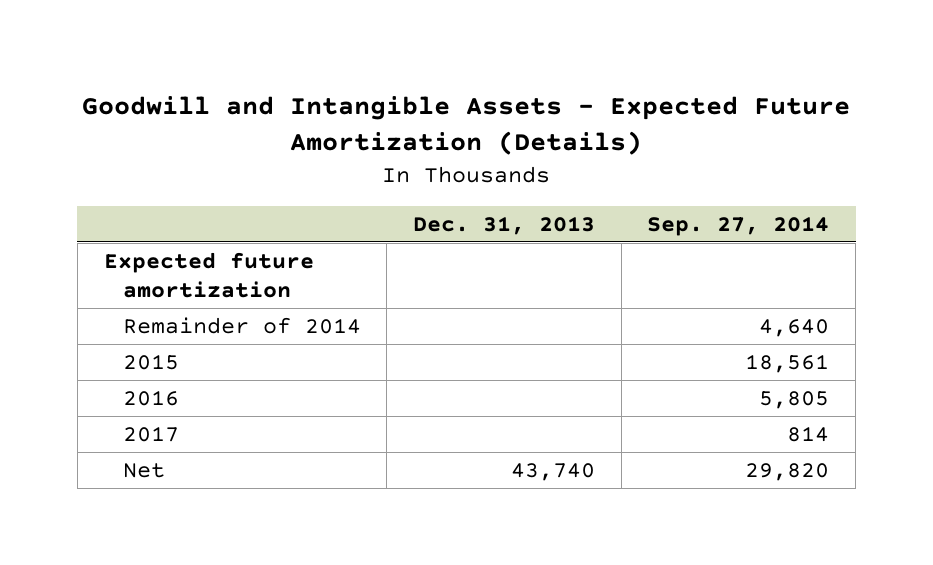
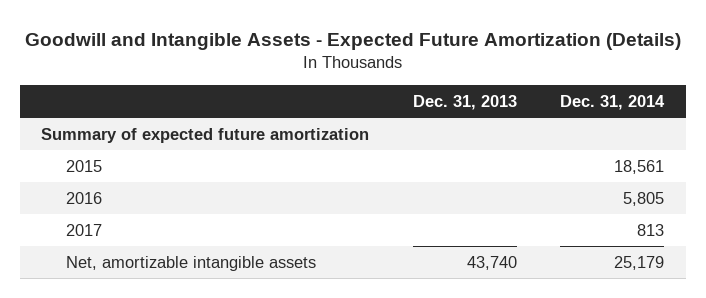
[647,215,830,236] Sep. 27, 2014 -> none
none -> [560,94,666,110] Dec. 31, 2014
[122,316,361,334] Remainder of 2014 -> none
[103,251,314,298] Expected future amortization -> [41,127,370,143] Summary of expected future amortization
[122,462,165,478] Net -> [66,255,317,271] Net, amortizable intangible assets

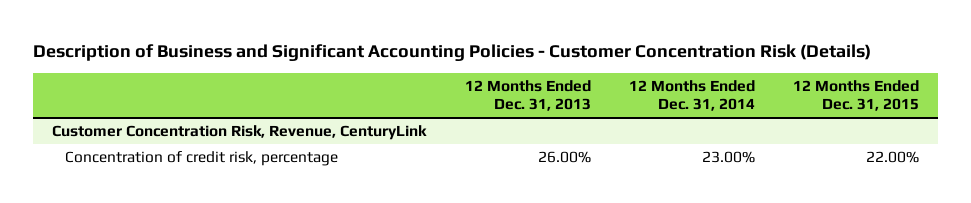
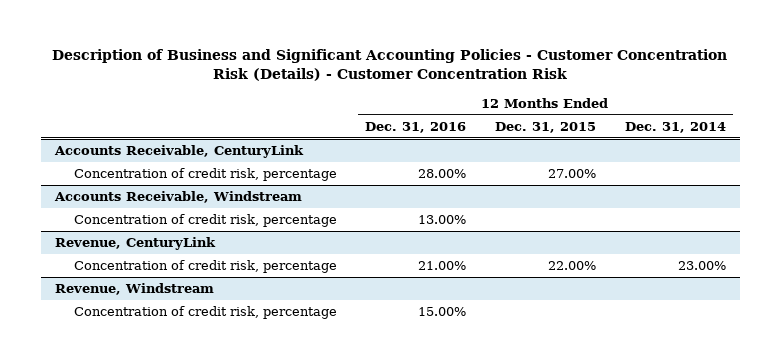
[33,44,872,62] Description of Business and Significant Accounting Policies - Customer Concentration Risk (Details) -> [52,48,728,82] Description of Business and Significant Accounting Policies - Customer Concentration Risk (Details) - Customer Concentration Risk
[464,79,591,112] 12 Months Ended Dec. 31, 2013 -> none
none -> [365,121,467,133] Dec. 31, 2016
none -> [54,145,305,159] Accounts Receivable, CenturyLink
none -> [73,168,337,182] Concentration of credit risk, percentage
none -> [54,191,303,204] Accounts Receivable, Windstream
none -> [73,214,337,228] Concentration of credit risk, percentage
[52,124,428,140] Customer Concentration Risk, Revenue, CenturyLink -> [55,237,217,251] Revenue, CenturyLink
none -> [55,283,215,296] Revenue, Windstream
none -> [73,306,337,320] Concentration of credit risk, percentage

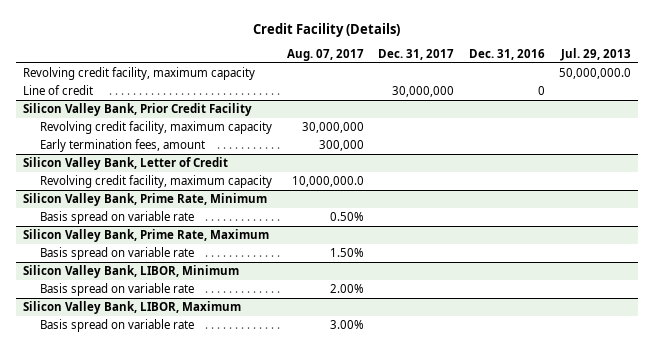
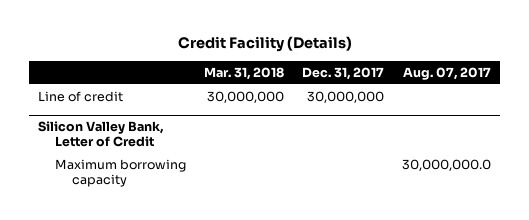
[468,48,545,60] Dec. 31, 2016 -> none
[560,47,632,61] Jul. 29, 2013 -> none
none -> [204,66,285,80] Mar. 31, 2018
[23,66,256,80] Revolving credit facility, maximum capacity -> none
[23,102,253,116] Silicon Valley Bank, Prior Credit Facility -> none
[40,120,273,134] Revolving credit facility, maximum capacity -> none
[40,138,206,152] Early termination fees, amount -> none
[23,192,268,206] Silicon Valley Bank, Prime Rate, Minimum -> none
[40,210,195,224] Basis spread on variable rate -> none
[23,228,270,242] Silicon Valley Bank, Prime Rate, Maximum -> none
[40,246,195,260] Basis spread on variable rate -> none
[23,264,240,278] Silicon Valley Bank, LIBOR, Minimum -> none
[40,282,195,296] Basis spread on variable rate -> none
[23,300,242,314] Silicon Valley Bank, LIBOR, Maximum -> none
[40,318,195,332] Basis spread on variable rate -> none
[40,174,273,188] Revolving credit facility, maximum capacity -> [55,159,187,187] Maximum borrowing capacity
[291,175,364,187] 10,000,000.0 -> [402,159,492,172] 30,000,000.0

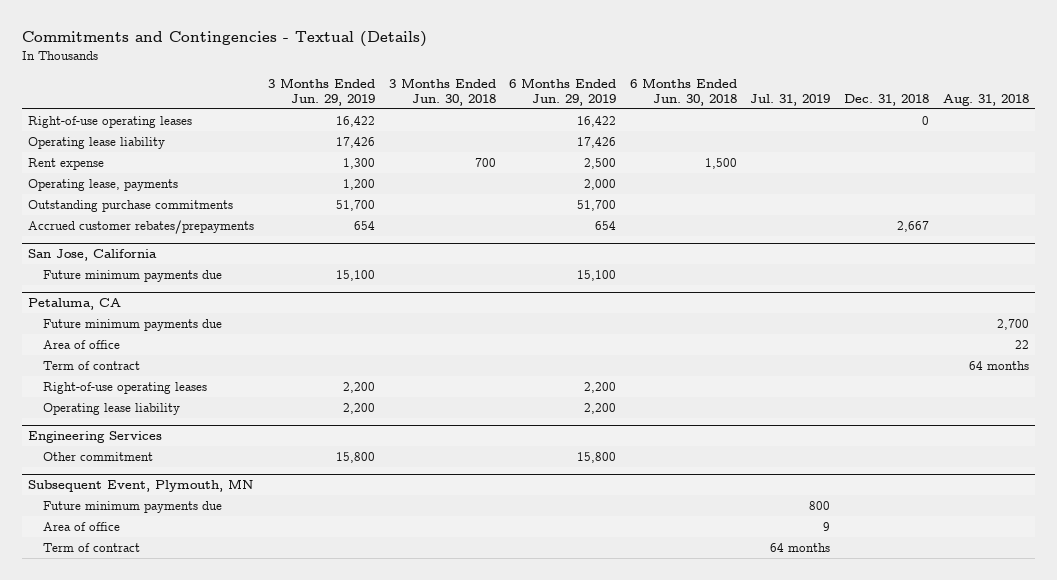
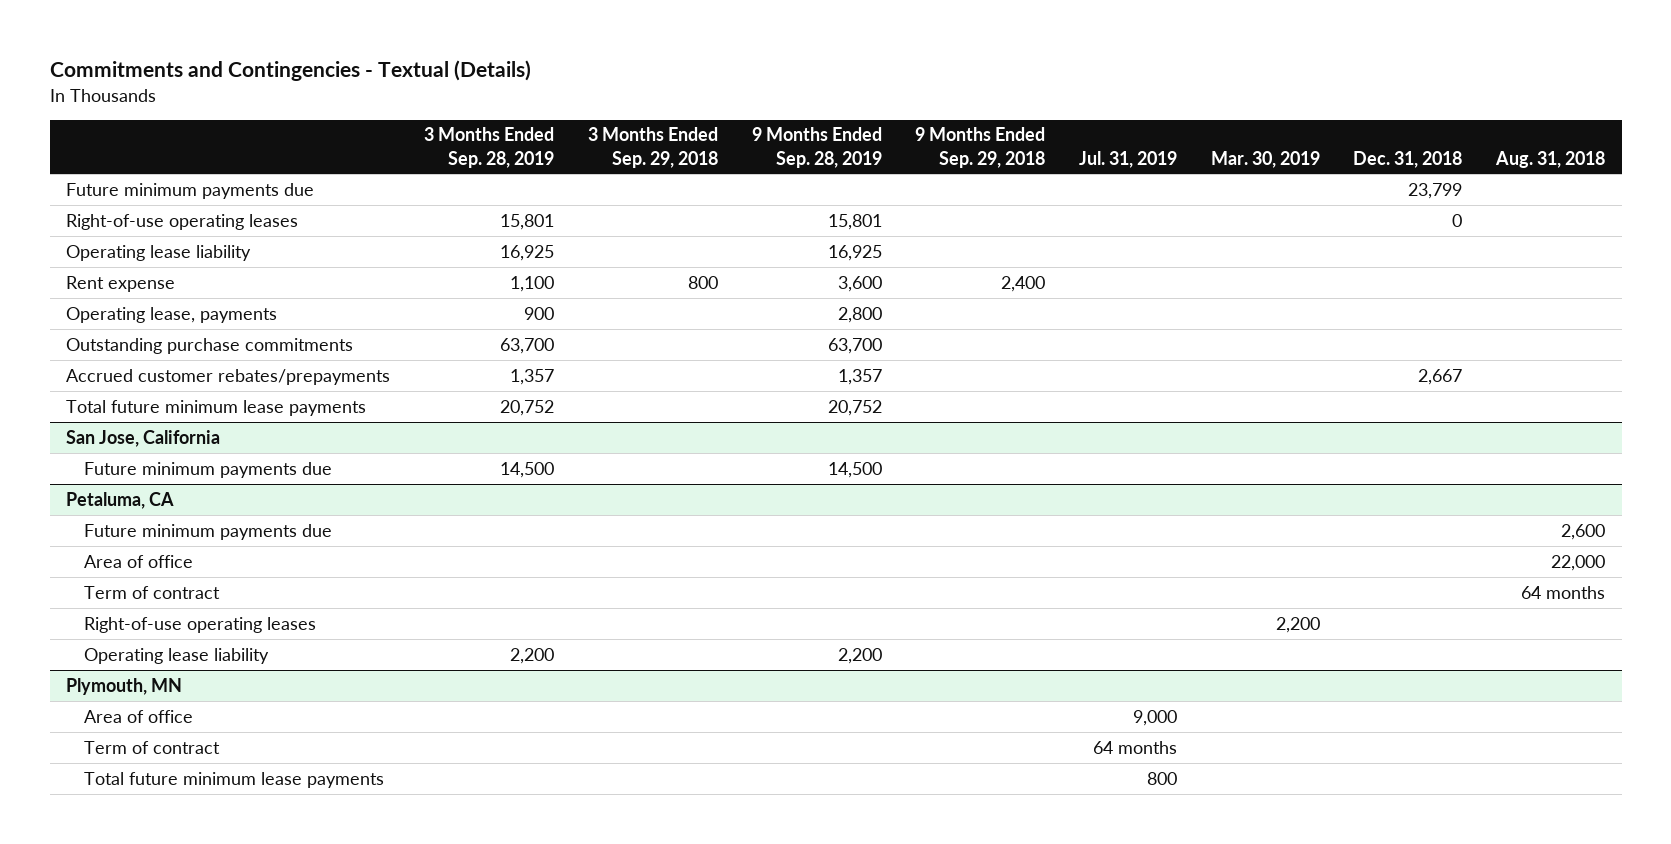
[267,77,375,107] 3 Months Ended Jun. 29, 2019 -> none
[388,77,496,107] 3 Months Ended Jun. 30, 2018 -> none
[509,77,617,107] 6 Months Ended Jun. 29, 2019 -> none
[629,77,737,107] 6 Months Ended Jun. 30, 2018 -> none
none -> [424,127,555,168] 3 Months Ended Sep. 28, 2019
none -> [587,127,718,168] 3 Months Ended Sep. 29, 2018
none -> [751,127,882,168] 9 Months Ended Sep. 28, 2019
none -> [915,127,1046,168] 9 Months Ended Sep. 29, 2018
none -> [1210,150,1320,168] Mar. 30, 2019
none -> [66,182,315,199] Future minimum payments due
none -> [66,399,367,416] Total future minimum lease payments
[996,318,1029,330] 2,700 -> [1561,523,1606,540] 2,600
[1014,339,1029,349] 22 -> [1551,554,1606,571] 22,000
[28,431,163,444] Engineering Services -> none
[43,451,154,461] Other commitment -> none
[43,500,223,513] Future minimum payments due -> none
[28,479,255,493] Subsequent Event, Plymouth, MN -> [66,677,183,695] Plymouth, MN
[823,521,831,531] 9 -> [1132,709,1177,726] 9,000
none -> [84,771,385,788] Total future minimum lease payments

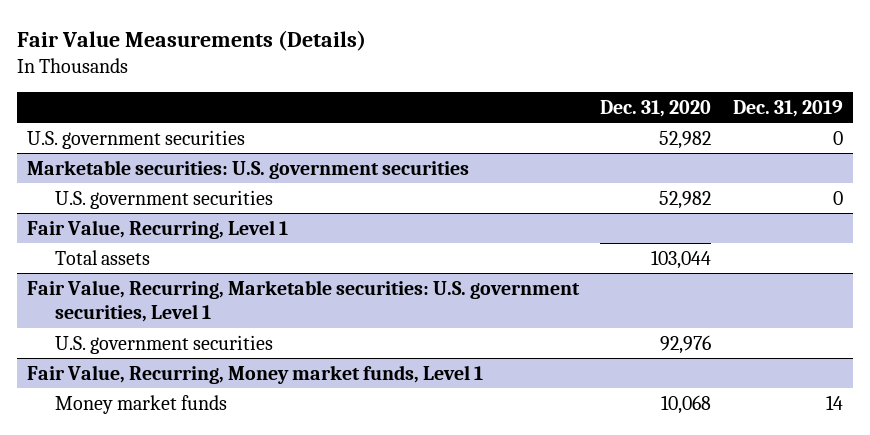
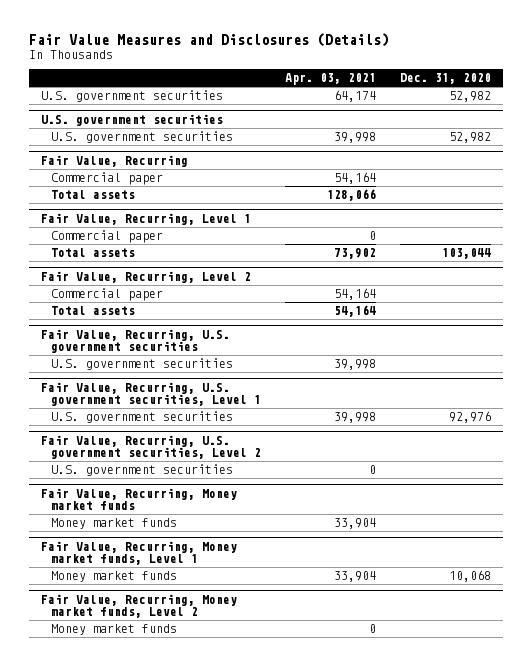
[16,29,366,51] Fair Value Measurements (Details) -> [29,32,390,47] Fair Value Measures and Disclosures (Details)
[732,99,843,117] Dec. 31, 2019 -> none
none -> [284,73,376,86] Apr. 03, 2021
[27,159,470,179] Marketable securities: U.S. government securities -> [41,113,224,126] U.S. government securities
none -> [41,154,189,167] Fair Value, Recurring
none -> [50,172,163,186] Commercial paper
none -> [50,190,135,200] Total assets
none -> [50,230,163,244] Commercial paper
none -> [41,270,252,283] Fair Value, Recurring, Level 2
none -> [50,288,163,302] Commercial paper
none -> [50,306,135,316] Total assets
none -> [41,328,231,353] Fair Value, Recurring, U.S. government securities
none -> [50,358,233,371] U.S. government securities
[27,279,581,323] Fair Value, Recurring, Marketable securities: U.S. government securities, Level 1 -> [41,381,261,406] Fair Value, Recurring, U.S. government securities, Level 1
none -> [41,434,261,459] Fair Value, Recurring, U.S. government securities, Level 2
none -> [50,464,233,477] U.S. government securities
none -> [41,487,238,510] Fair Value, Recurring, Money market funds
none -> [50,518,177,530] Money market funds
none -> [41,593,238,618] Fair Value, Recurring, Money market funds, Level 2
none -> [50,624,177,636] Money market funds

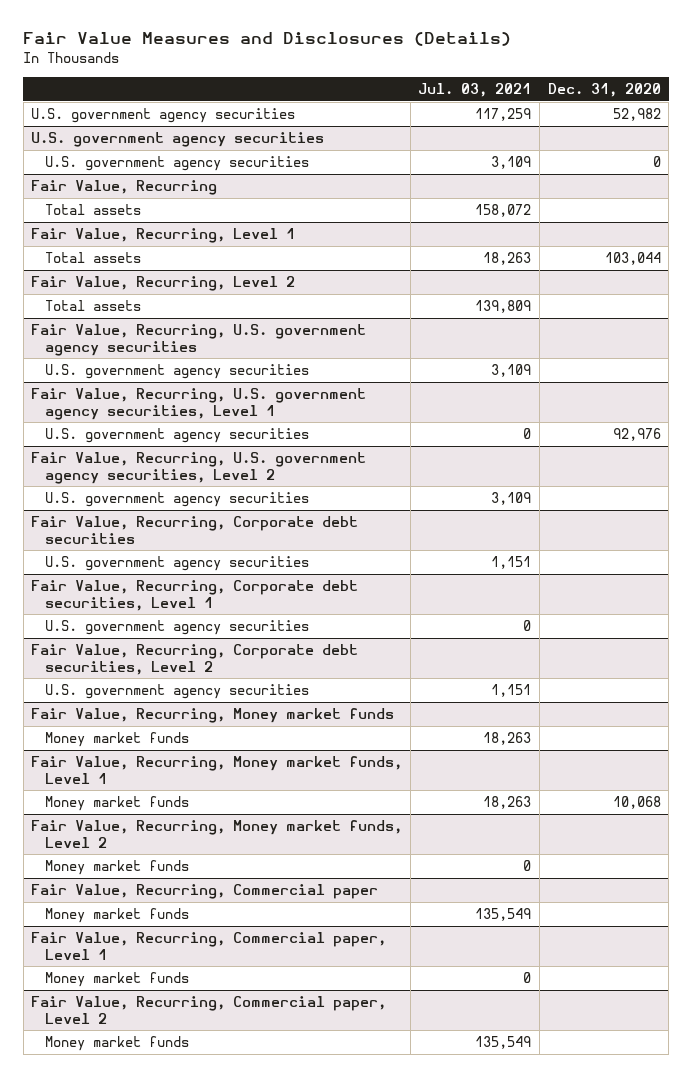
[284,73,376,86] Apr. 03, 2021 -> none
none -> [418,82,532,97] Jul. 03, 2021
[41,90,224,103] U.S. government securities -> [31,108,296,124] U.S. government agency securities
[41,113,224,126] U.S. government securities -> [31,132,325,148] U.S. government agency securities
[50,131,233,144] U.S. government securities -> [44,156,309,172] U.S. government agency securities
[448,132,491,144] 52,982 -> [652,156,661,168] 0
[50,172,163,186] Commercial paper -> none
[50,230,163,244] Commercial paper -> none
[50,288,163,302] Commercial paper -> none
[41,328,231,353] Fair Value, Recurring, U.S. government securities -> [31,324,367,356] Fair Value, Recurring, U.S. government agency securities
[50,358,233,371] U.S. government securities -> [44,364,309,380] U.S. government agency securities
[41,381,261,406] Fair Value, Recurring, U.S. government securities, Level 1 -> [31,388,367,420] Fair Value, Recurring, U.S. government agency securities, Level 1
[50,411,233,424] U.S. government securities -> [44,428,309,444] U.S. government agency securities
[41,434,261,459] Fair Value, Recurring, U.S. government securities, Level 2 -> [31,452,367,484] Fair Value, Recurring, U.S. government agency securities, Level 2
[50,464,233,477] U.S. government securities -> [44,492,309,508] U.S. government agency securities
none -> [31,516,359,544] Fair Value, Recurring, Corporate debt securities
none -> [44,556,309,572] U.S. government agency securities
none -> [31,580,359,611] Fair Value, Recurring, Corporate debt securities, Level 1
none -> [44,620,309,636] U.S. government agency securities
none -> [31,644,359,675] Fair Value, Recurring, Corporate debt securities, Level 2
none -> [44,684,309,700] U.S. government agency securities
none -> [31,884,379,900] Fair Value, Recurring, Commercial paper
none -> [44,908,189,924] Money market funds
none -> [31,932,387,960] Fair Value, Recurring, Commercial paper, Level 1
none -> [44,972,189,988] Money market funds
none -> [31,996,387,1024] Fair Value, Recurring, Commercial paper, Level 2
none -> [44,1036,189,1052] Money market funds

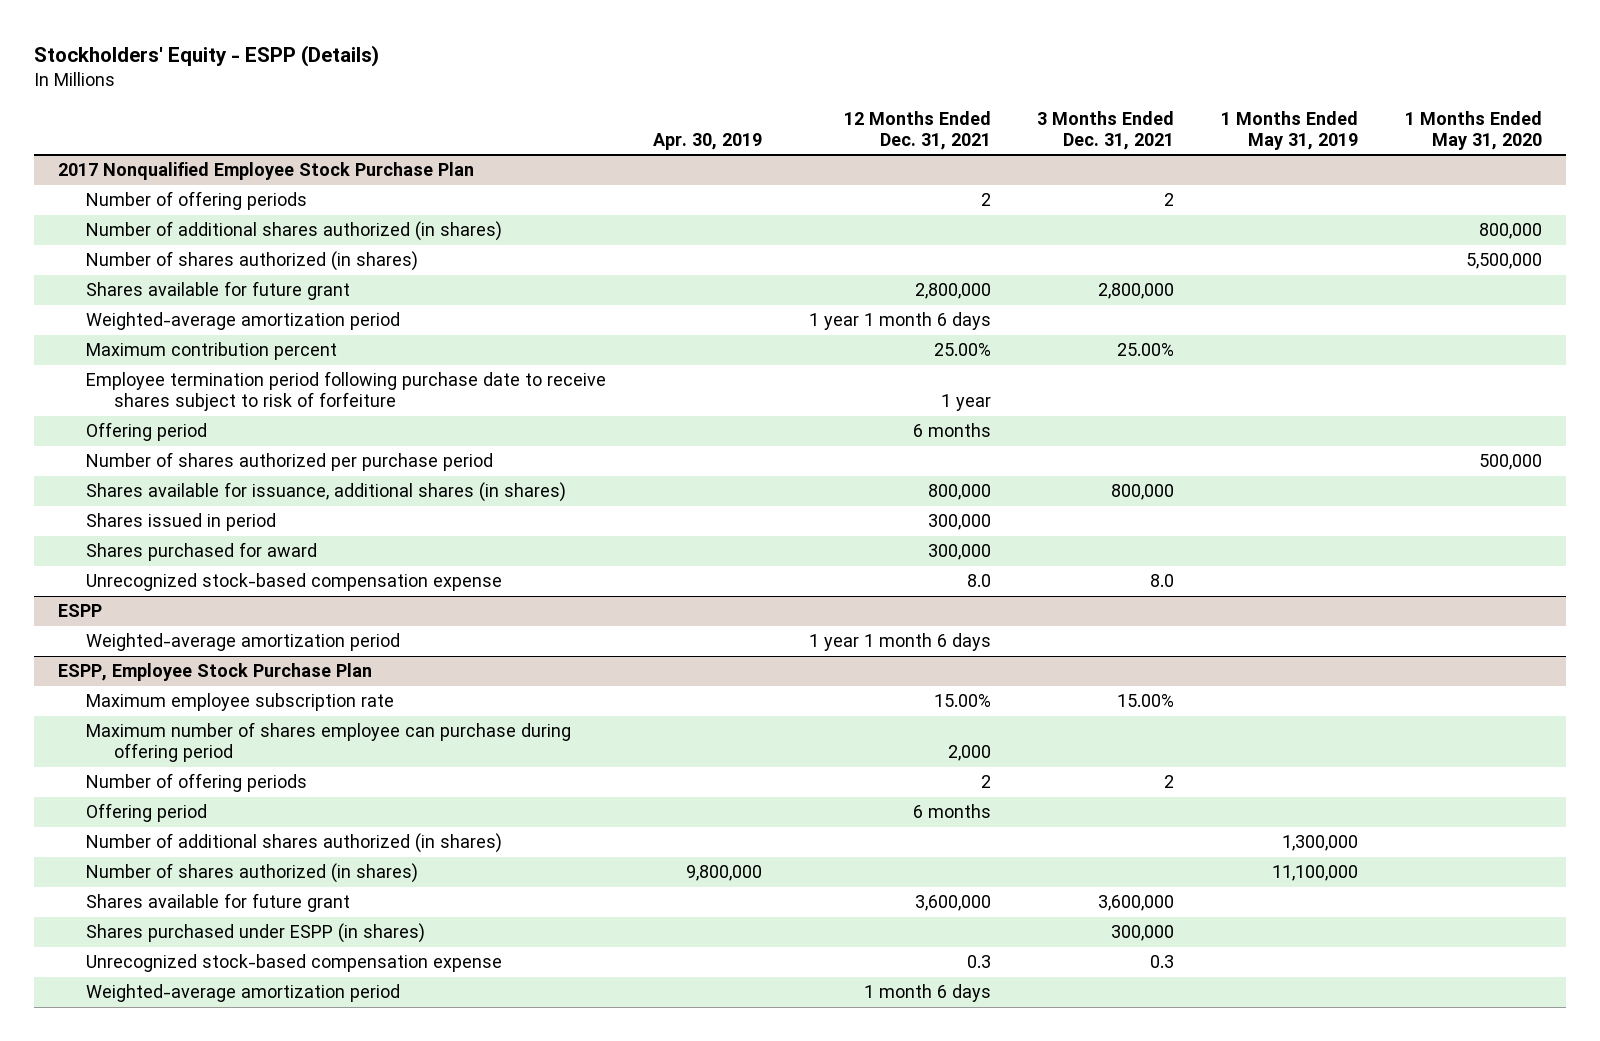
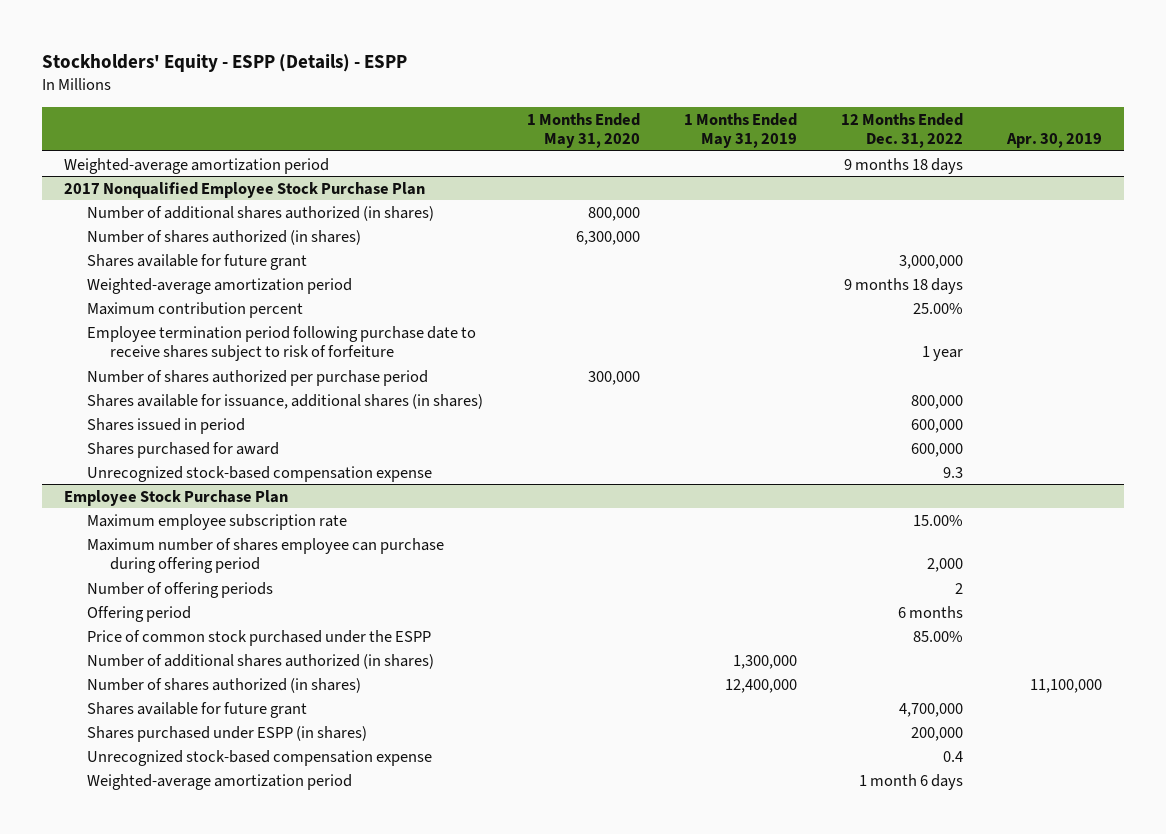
[34,44,380,67] Stockholders' Equity - ESPP (Details) -> [41,53,407,72] Stockholders' Equity - ESPP (Details) - ESPP
[843,110,991,150] 12 Months Ended Dec. 31, 2021 -> none
[1037,110,1175,150] 3 Months Ended Dec. 31, 2021 -> none
none -> [840,112,963,149] 12 Months Ended Dec. 31, 2022
none -> [63,157,329,174] Weighted-average amortization period
[85,191,307,211] Number of offering periods -> none
[1466,253,1543,270] 5,500,000 -> [575,230,640,245] 6,300,000
[85,422,207,442] Offering period -> none
[1479,454,1543,471] 500,000 -> [587,370,640,385] 300,000
[57,604,102,618] ESPP -> [63,489,288,506] Employee Stock Purchase Plan
none -> [86,513,347,530] Maximum employee subscription rate
none -> [86,537,444,574] Maximum number of shares employee can purchase during offering period
none -> [86,581,273,598] Number of offering periods
none -> [86,605,191,622] Offering period
none -> [86,629,431,646] Price of common stock purchased under the ESPP
none -> [86,653,434,669] Number of additional shares authorized (in shares)
none -> [86,677,361,693] Number of shares authorized (in shares)
none -> [86,701,307,718] Shares available for future grant
none -> [86,725,367,742] Shares purchased under ESPP (in shares)
none -> [86,749,432,766] Unrecognized stock-based compensation expense
[57,663,372,682] ESPP, Employee Stock Purchase Plan -> none
[85,693,394,712] Maximum employee subscription rate -> none
[85,722,571,762] Maximum number of shares employee can purchase during offering period -> none
[85,773,307,793] Number of offering periods -> none
[85,803,207,823] Offering period -> none
[85,833,502,854] Number of additional shares authorized (in shares) -> none
[85,863,418,884] Number of shares authorized (in shares) -> none
[85,893,350,913] Shares available for future grant -> none
[85,923,425,944] Shares purchased under ESPP (in shares) -> none
[85,954,502,973] Unrecognized stock-based compensation expense -> none
[85,984,400,1003] Weighted-average amortization period -> none

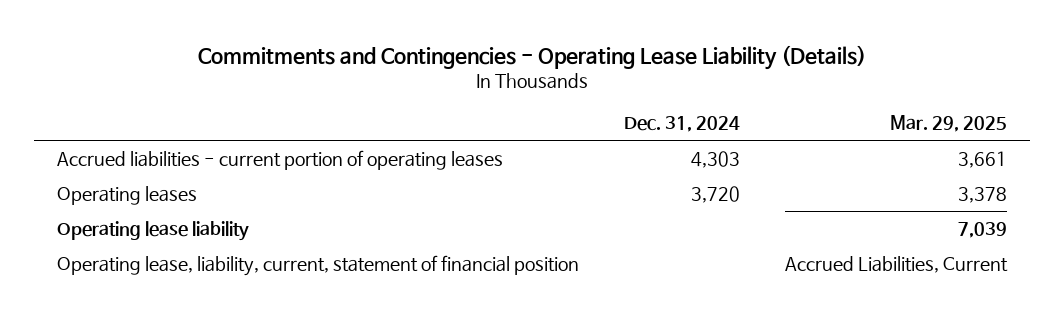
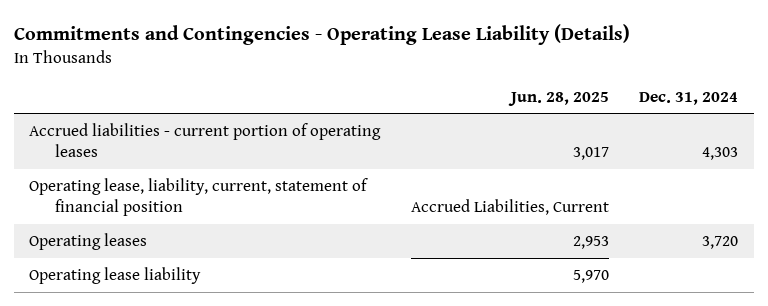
[890,115,1008,133] Mar. 29, 2025 -> none
none -> [507,91,609,106] Jun. 28, 2025
[56,255,579,277] Operating lease, liability, current, statement of financial position -> [29,178,369,217] Operating lease, liability, current, statement of financial position

